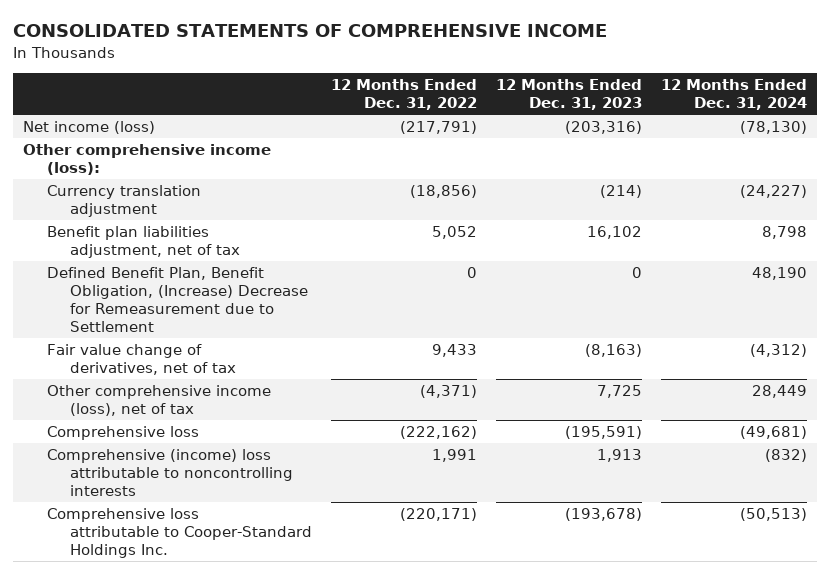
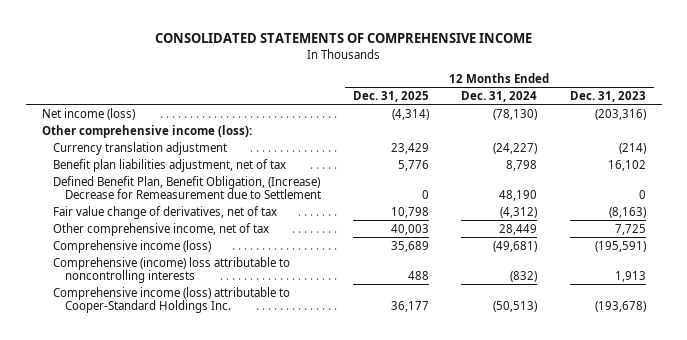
[331,78,478,110] 12 Months Ended Dec. 31, 2022 -> none
none -> [352,90,429,102] Dec. 31, 2025
[46,385,271,417] Other comprehensive income (loss), net of tax -> [53,222,270,236] Other comprehensive income, net of tax
[46,426,199,441] Comprehensive loss -> [53,239,212,253] Comprehensive income (loss)
[46,508,313,559] Comprehensive loss attributable to Cooper-Standard Holdings Inc. -> [53,286,291,313] Comprehensive income (loss) attributable to Cooper-Standard Holdings Inc.

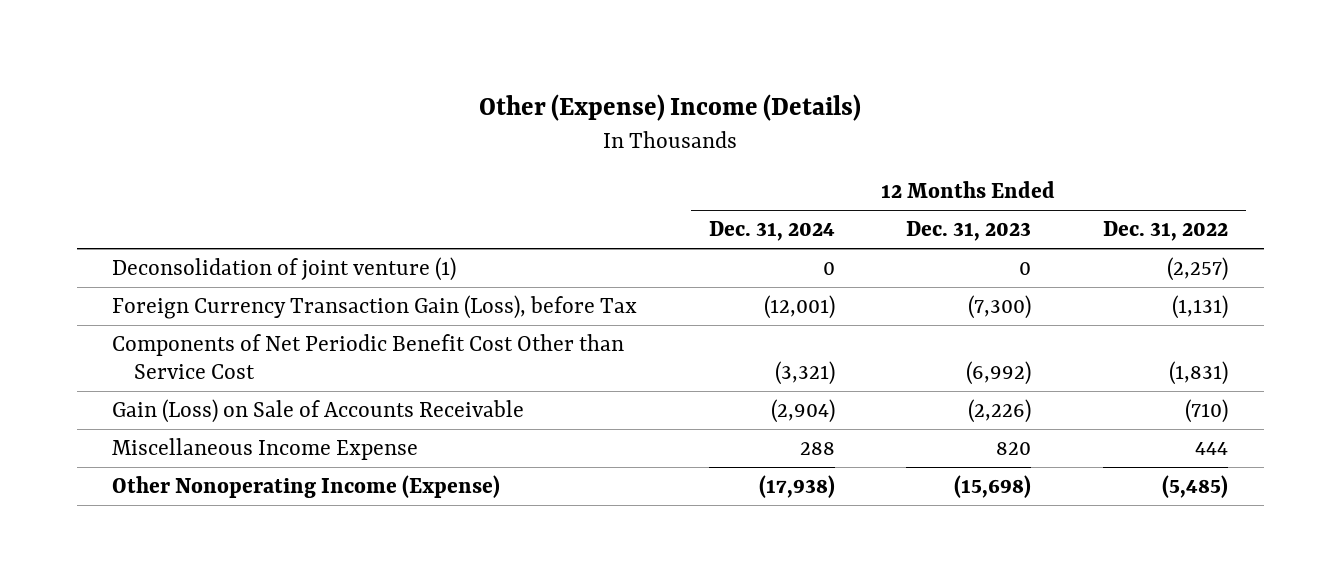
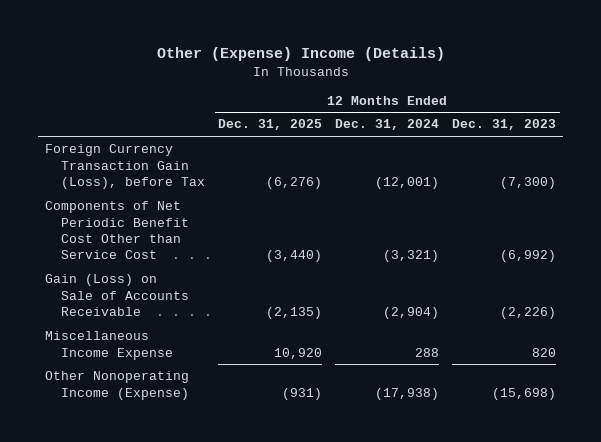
[1103,221,1229,242] Dec. 31, 2022 -> none
none -> [218,119,323,131] Dec. 31, 2025
[112,256,457,281] Deconsolidation of joint venture (1) -> none

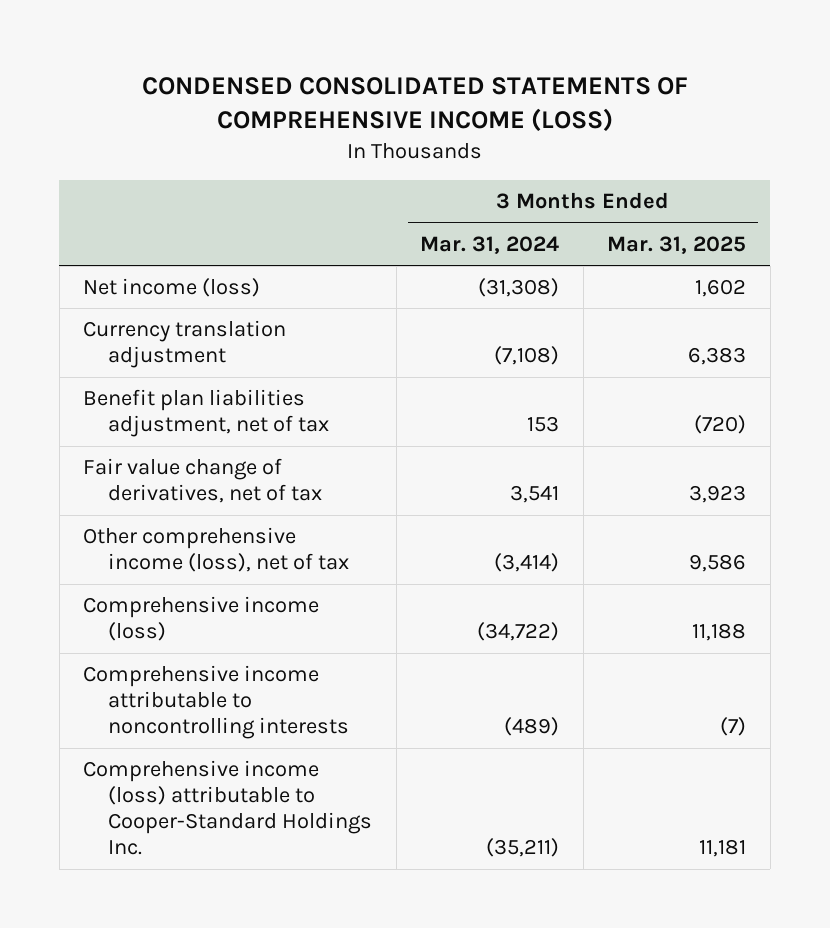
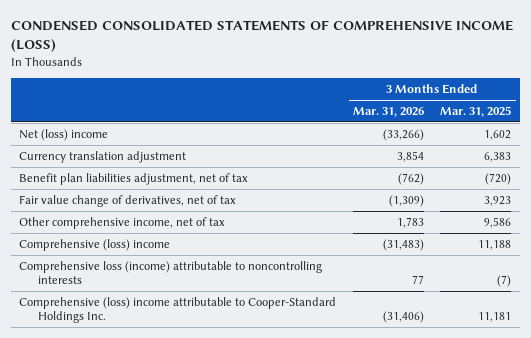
[420,235,560,254] Mar. 31, 2024 -> none
none -> [352,107,424,118] Mar. 31, 2026
[83,278,261,298] Net income (loss) -> [19,128,109,141] Net (loss) income
[83,527,350,573] Other comprehensive income (loss), net of tax -> [19,216,226,229] Other comprehensive income, net of tax
[83,596,320,642] Comprehensive income (loss) -> [19,238,171,251] Comprehensive (loss) income
[83,665,350,740] Comprehensive income attributable to noncontrolling interests -> [19,260,323,285] Comprehensive loss (income) attributable to noncontrolling interests
[83,760,373,856] Comprehensive income (loss) attributable to Cooper-Standard Holdings Inc. -> [19,296,337,324] Comprehensive (loss) income attributable to Cooper-Standard Holdings Inc.

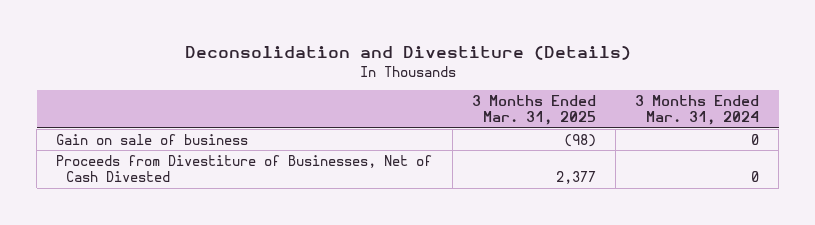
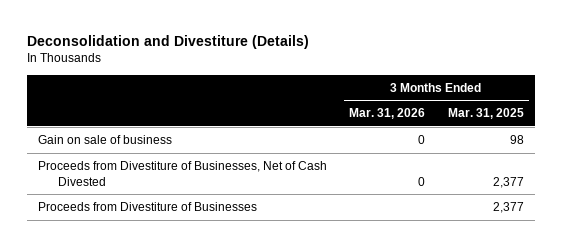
[635,95,760,126] 3 Months Ended Mar. 31, 2024 -> none
none -> [349,108,426,120] Mar. 31, 2026
[563,133,596,147] (98) -> [509,135,524,145] 98
none -> [38,202,258,212] Proceeds from Divestiture of Businesses

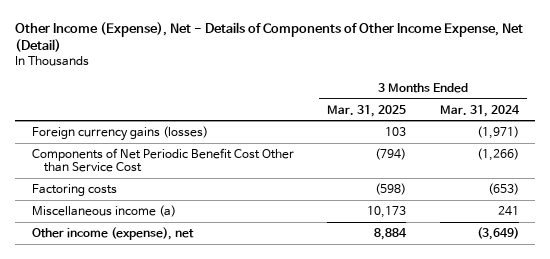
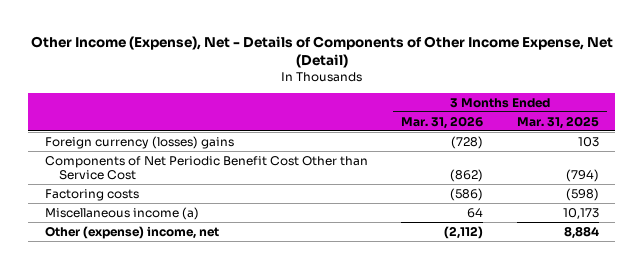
[439,104,520,117] Mar. 31, 2024 -> none
none -> [401,115,484,129] Mar. 31, 2026
[31,126,208,142] Foreign currency gains (losses) -> [44,135,234,149] Foreign currency (losses) gains
[31,227,194,241] Other income (expense), net -> [44,225,219,239] Other (expense) income, net

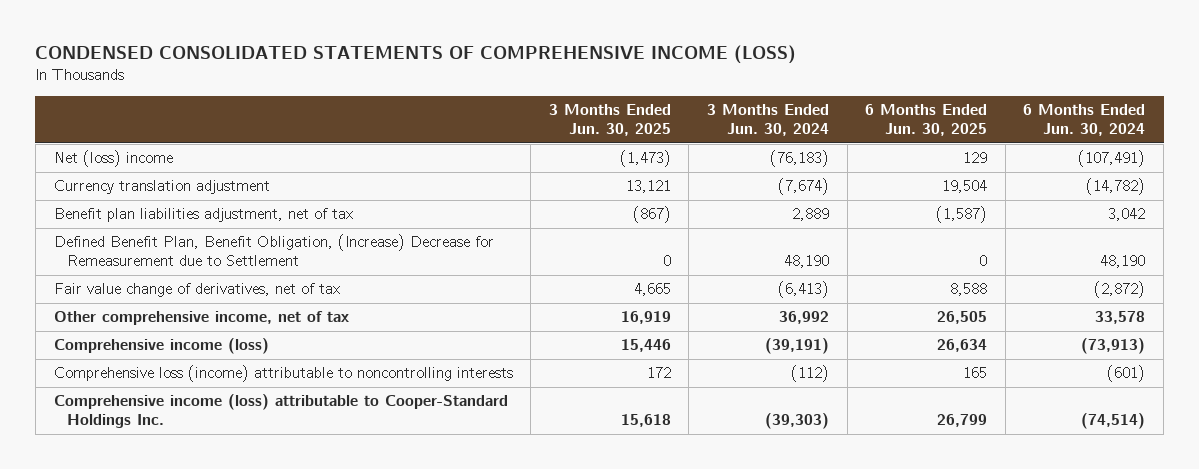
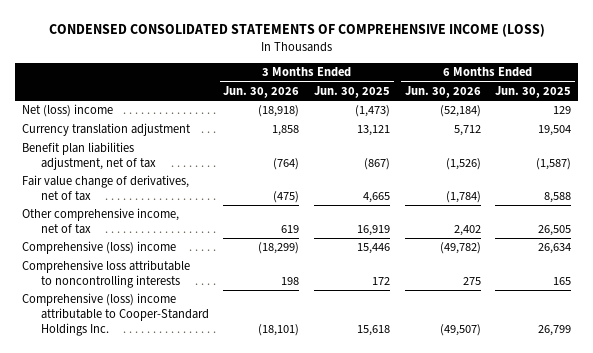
[706,104,829,137] 3 Months Ended Jun. 30, 2024 -> none
[1023,104,1146,137] 6 Months Ended Jun. 30, 2024 -> none
none -> [223,85,300,98] Jun. 30, 2026
none -> [404,85,481,98] Jun. 30, 2026
[53,234,494,267] Defined Benefit Plan, Benefit Obligation, (Increase) Decrease for Remeasurement due to Settlement -> none
[53,338,269,355] Comprehensive income (loss) -> [21,241,176,255] Comprehensive (loss) income
[53,365,513,383] Comprehensive loss (income) attributable to noncontrolling interests -> [21,260,190,288] Comprehensive loss attributable to noncontrolling interests
[53,394,508,429] Comprehensive income (loss) attributable to Cooper-Standard Holdings Inc. -> [21,293,209,336] Comprehensive (loss) income attributable to Cooper-Standard Holdings Inc.

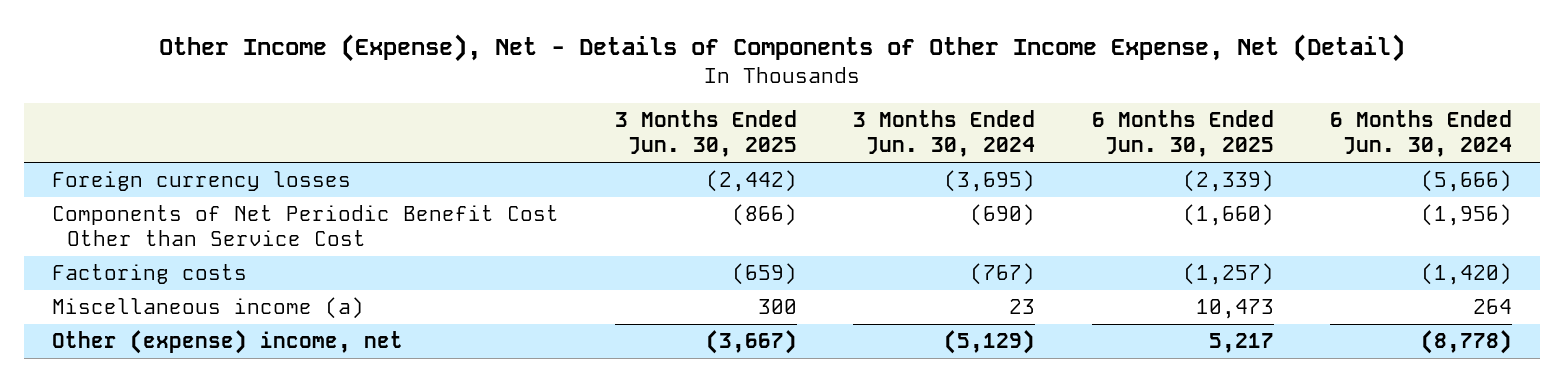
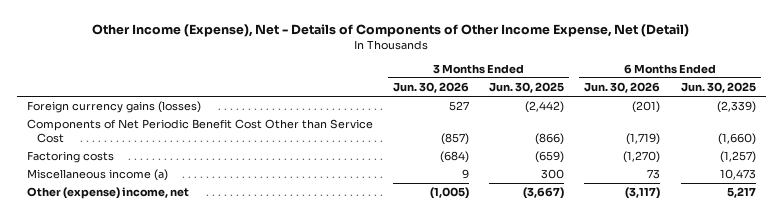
[853,110,1036,158] 3 Months Ended Jun. 30, 2024 -> none
[1329,110,1512,158] 6 Months Ended Jun. 30, 2024 -> none
none -> [393,82,470,94] Jun. 30, 2026
none -> [584,82,661,94] Jun. 30, 2026
[51,170,351,191] Foreign currency losses -> [26,101,201,114] Foreign currency gains (losses)

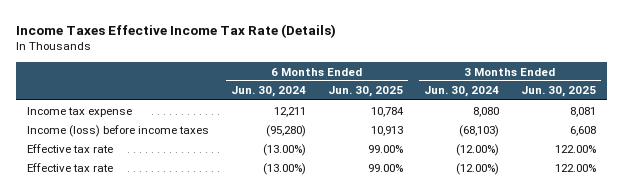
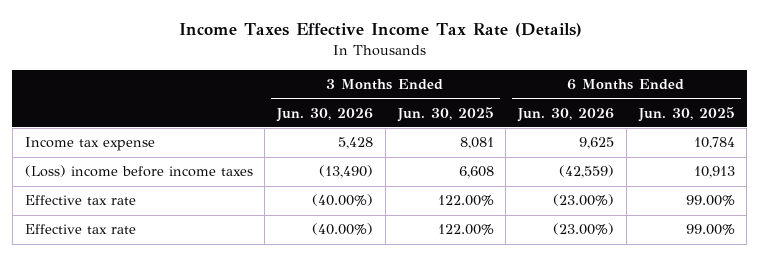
[230,86,306,98] Jun. 30, 2024 -> none
[424,86,500,98] Jun. 30, 2024 -> none
none -> [276,107,374,122] Jun. 30, 2026
none -> [517,107,615,122] Jun. 30, 2026
[27,124,210,137] Income (loss) before income taxes -> [24,165,253,178] (Loss) income before income taxes

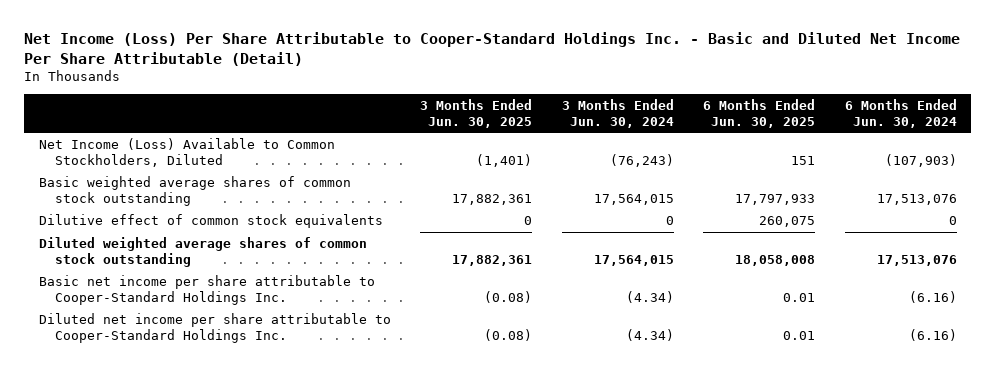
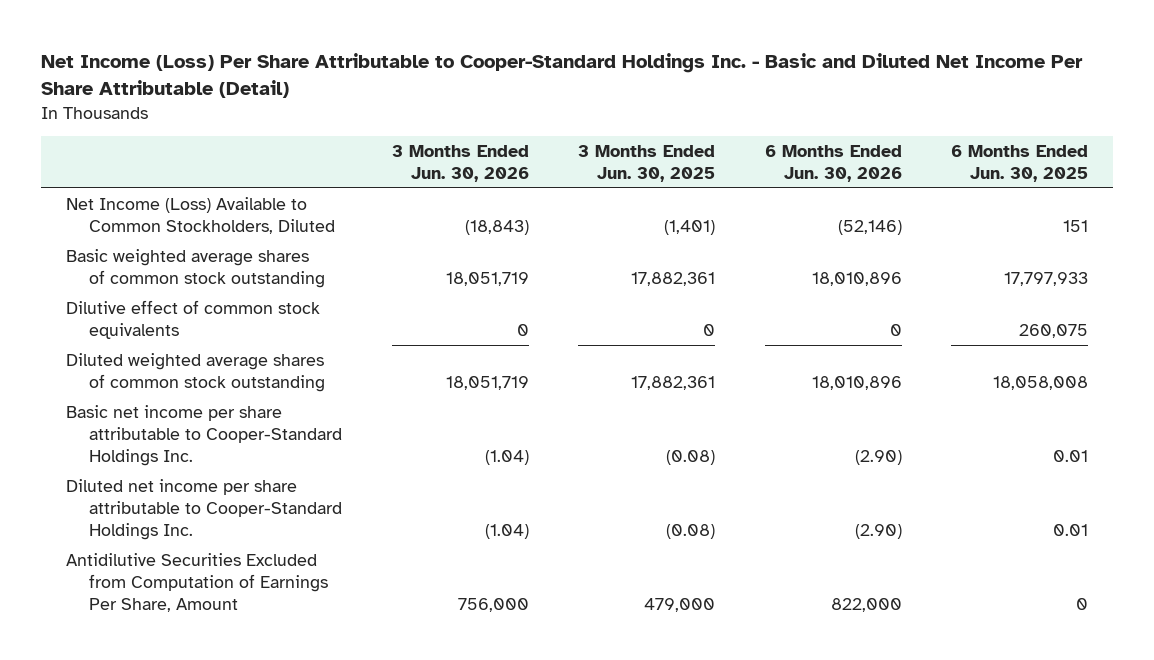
[561,99,674,128] 3 Months Ended Jun. 30, 2024 -> none
[844,99,957,128] 6 Months Ended Jun. 30, 2024 -> none
none -> [391,144,529,183] 3 Months Ended Jun. 30, 2026
none -> [764,144,902,183] 6 Months Ended Jun. 30, 2026
none -> [65,552,329,613] Antidilutive Securities Excluded from Computation of Earnings Per Share, Amount

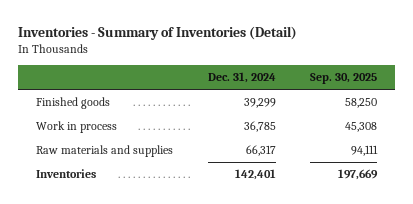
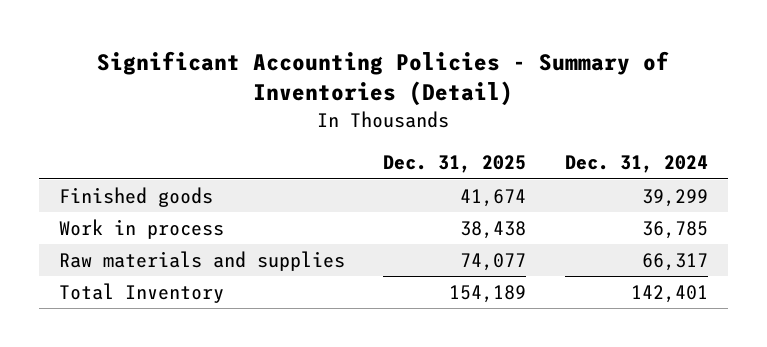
[18,25,298,40] Inventories - Summary of Inventories (Detail) -> [97,50,670,107] Significant Accounting Policies - Summary of Inventories (Detail)
[310,73,378,85] Sep. 30, 2025 -> none
none -> [383,155,527,174] Dec. 31, 2025
[35,169,96,179] Inventories -> [58,282,224,303] Total Inventory

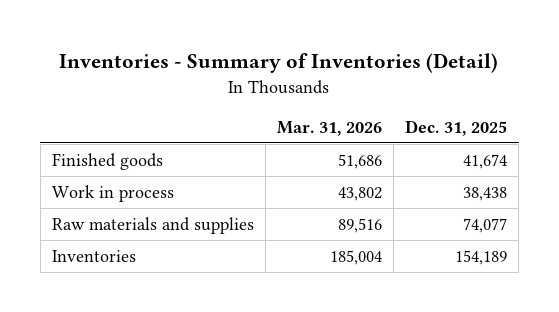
[97,50,670,107] Significant Accounting Policies - Summary of Inventories (Detail) -> [59,53,499,74] Inventories - Summary of Inventories (Detail)
[565,155,709,174] Dec. 31, 2024 -> none
none -> [276,120,382,136] Mar. 31, 2026
[58,282,224,303] Total Inventory -> [51,249,136,262] Inventories

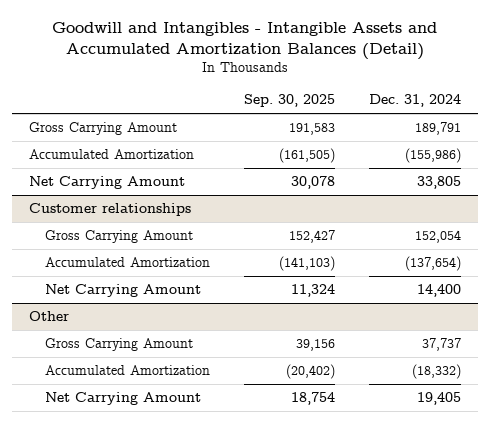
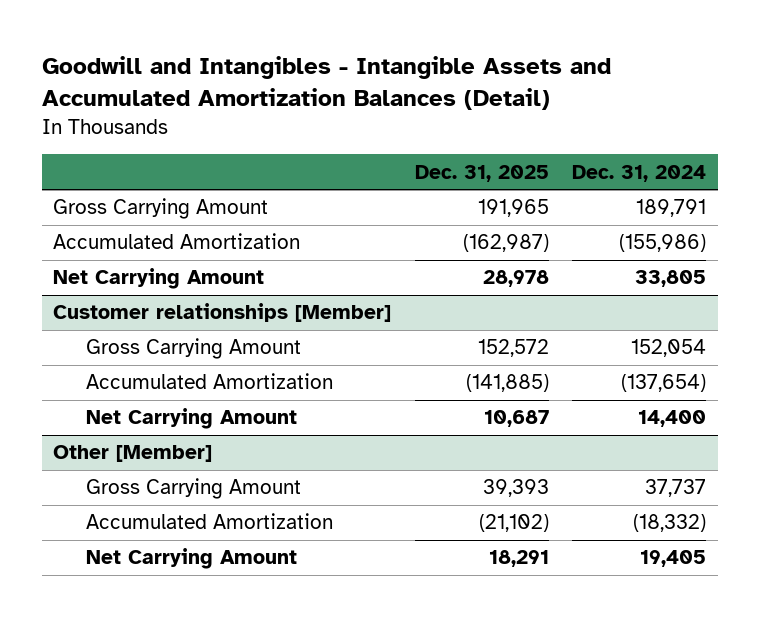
[243,94,335,108] Sep. 30, 2025 -> none
none -> [414,164,549,182] Dec. 31, 2025
[29,203,192,217] Customer relationships -> [53,303,392,323] Customer relationships [Member]
[29,311,70,322] Other -> [53,445,213,463] Other [Member]

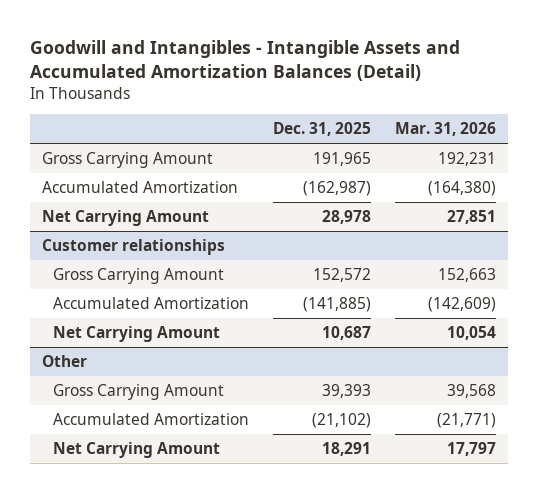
[572,164,707,182] Dec. 31, 2024 -> none
none -> [394,122,496,137] Mar. 31, 2026
[53,303,392,323] Customer relationships [Member] -> [42,239,226,256] Customer relationships
[53,445,213,463] Other [Member] -> [42,355,88,368] Other

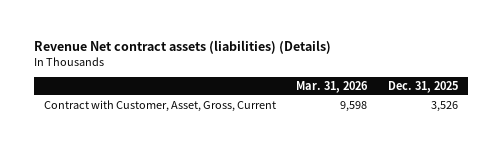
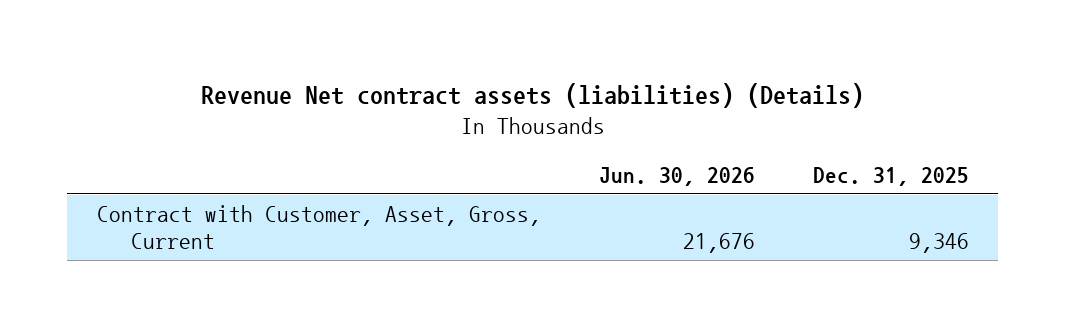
[296,80,369,93] Mar. 31, 2026 -> none
none -> [598,167,755,187] Jun. 30, 2026
[430,101,458,113] 3,526 -> [909,232,970,253] 9,346

